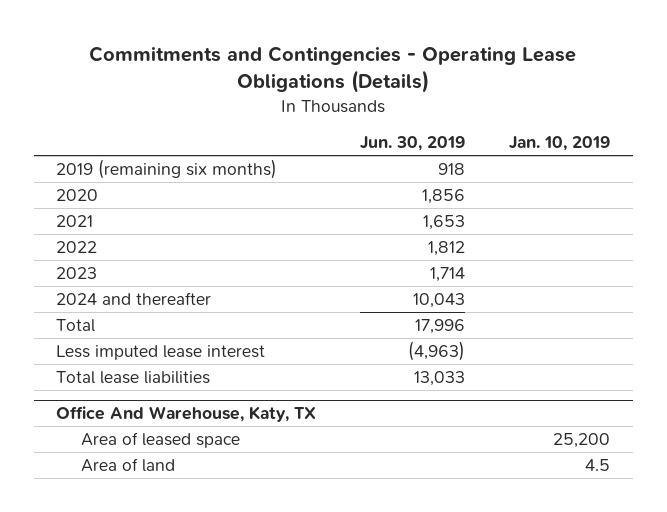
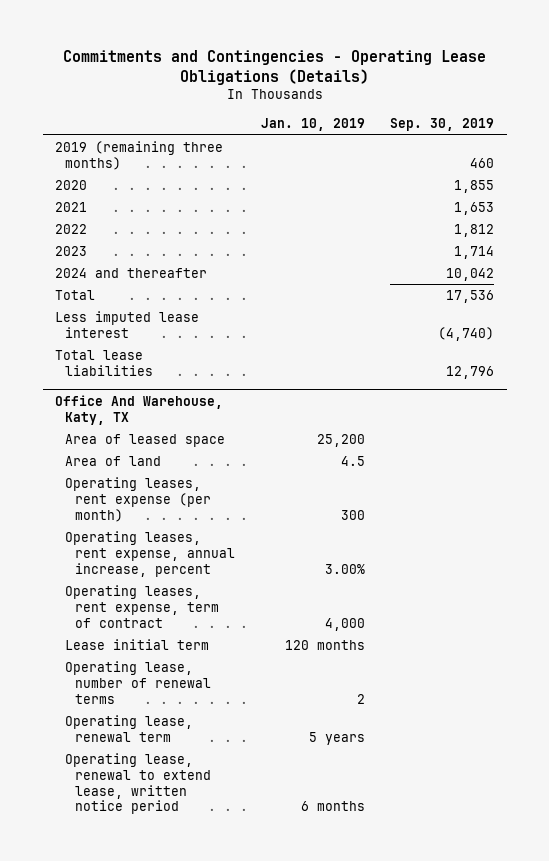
[360,136,466,152] Jun. 30, 2019 -> none
none -> [390,118,495,132] Sep. 30, 2019
[56,158,278,179] 2019 (remaining six months) -> [55,140,224,170] 2019 (remaining three months)
none -> [65,476,212,522] Operating leases, rent expense (per month)
none -> [65,530,236,577] Operating leases, rent expense, annual increase, percent
none -> [65,584,220,628] Operating leases, rent expense, term of contract
none -> [65,638,210,650] Lease initial term
none -> [65,660,212,704] Operating lease, number of renewal terms
none -> [65,714,194,742] Operating lease, renewal term
none -> [65,752,212,815] Operating lease, renewal to extend lease, written notice period

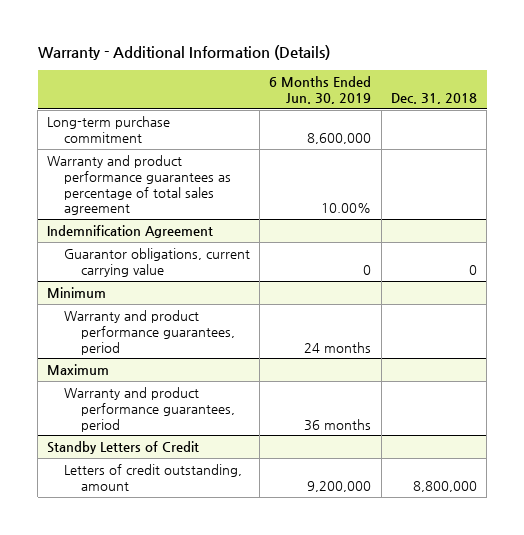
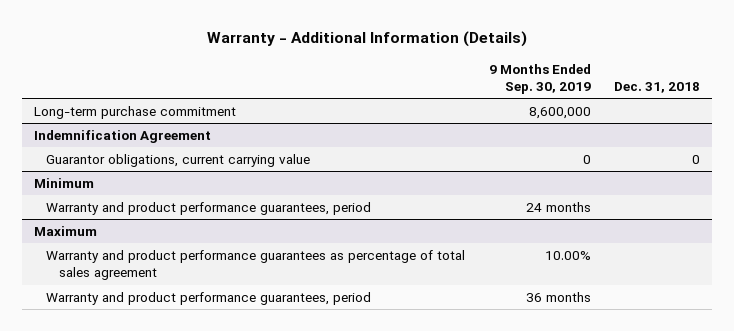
[269,75,372,104] 6 Months Ended Jun. 30, 2019 -> none
none -> [488,63,591,95] 9 Months Ended Sep. 30, 2019
[47,154,231,216] Warranty and product performance guarantees as percentage of total sales agreement -> none
none -> [46,250,466,281] Warranty and product performance guarantees as percentage of total sales agreement
[47,440,200,454] Standby Letters of Credit -> none
[63,463,242,491] Letters of credit outstanding, amount -> none

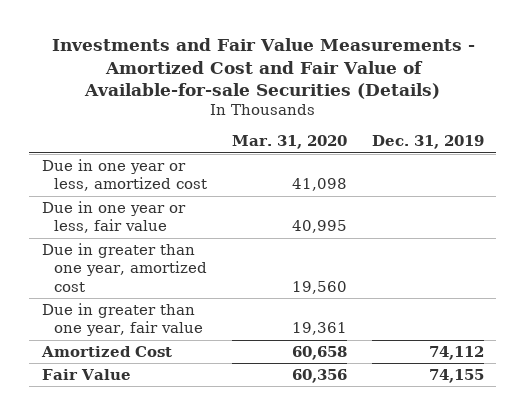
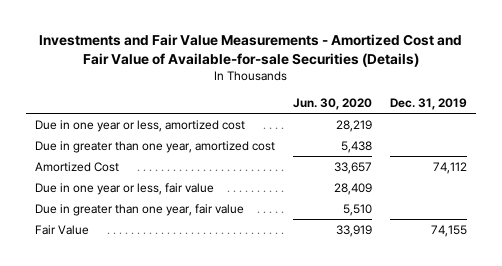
[231,135,347,150] Mar. 31, 2020 -> none
none -> [292,98,372,111] Jun. 30, 2020
[41,200,186,234] Due in one year or less, fair value -> [34,182,214,195] Due in one year or less, fair value
[41,302,203,337] Due in greater than one year, fair value -> [34,203,244,216] Due in greater than one year, fair value

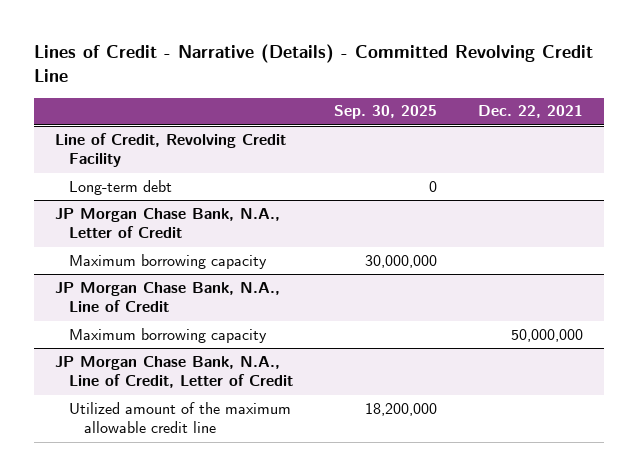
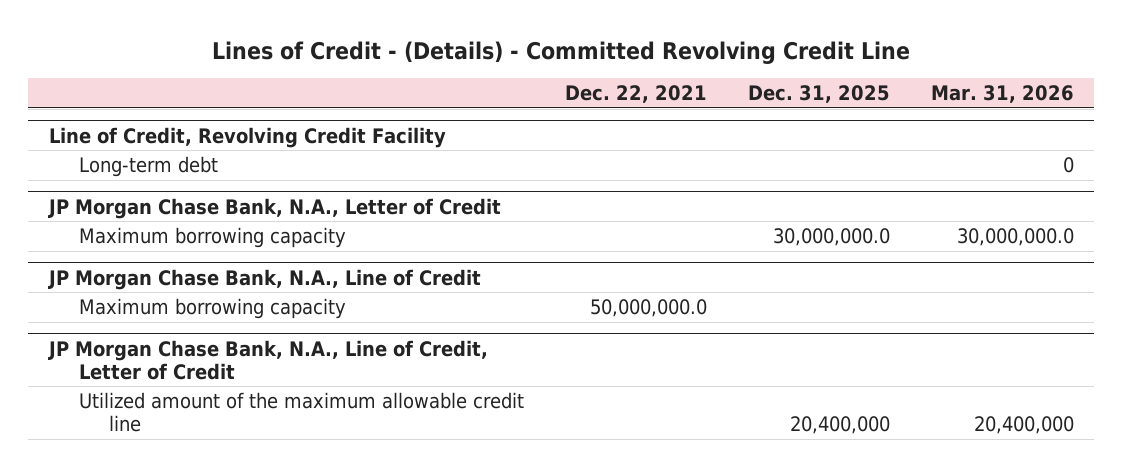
[34,44,594,83] Lines of Credit - Narrative (Details) - Committed Revolving Credit Line -> [212,40,911,64] Lines of Credit - (Details) - Committed Revolving Credit Line
[334,105,438,120] Sep. 30, 2025 -> none
none -> [747,85,890,104] Dec. 31, 2025
none -> [930,85,1074,104] Mar. 31, 2026
[511,328,584,342] 50,000,000 -> [589,299,707,318] 50,000,000.0

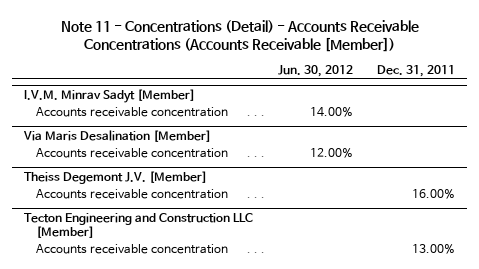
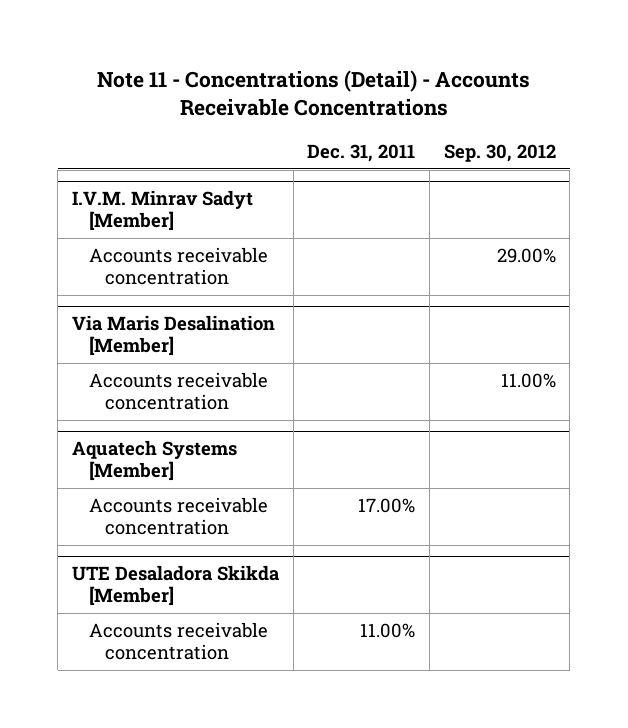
[60,19,419,53] Note 11 - Concentrations (Detail) - Accounts Receivable Concentrations (Accounts Receivable [Member]) -> [96,69,530,117] Note 11 - Concentrations (Detail) - Accounts Receivable Concentrations
[277,65,353,78] Jun. 30, 2012 -> none
none -> [443,143,556,162] Sep. 30, 2012
[24,170,208,184] Theiss Degemont J.V. [Member] -> none
[36,188,229,199] Accounts receivable concentration -> none
[24,212,254,238] Tecton Engineering and Construction LLC [Member] -> none
[36,243,229,254] Accounts receivable concentration -> none
none -> [72,440,238,482] Aquatech Systems [Member]
none -> [88,497,268,536] Accounts receivable concentration
none -> [72,565,281,607] UTE Desaladora Skikda [Member]
none -> [88,622,268,661] Accounts receivable concentration

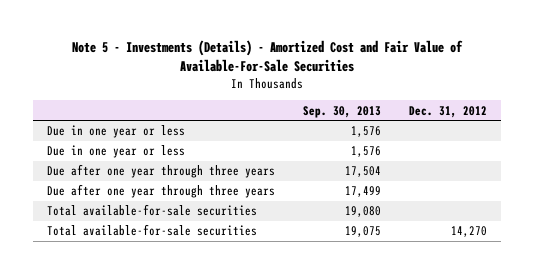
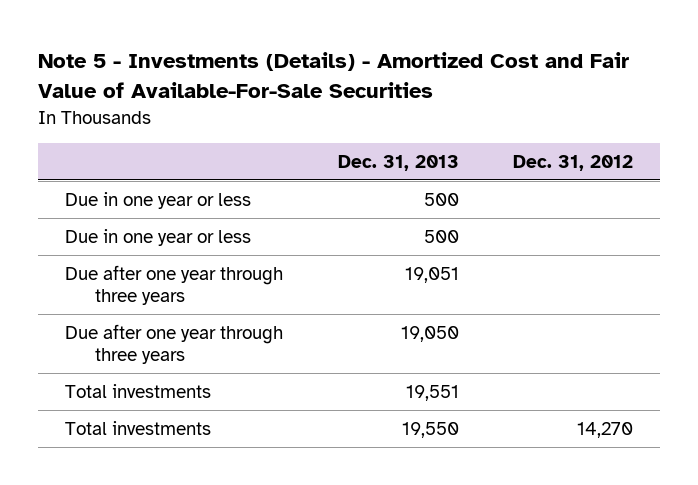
[303,105,382,118] Sep. 30, 2013 -> none
none -> [337,154,459,171] Dec. 31, 2013
[46,204,257,217] Total available-for-sale securities -> [65,383,212,398] Total investments
[46,224,257,237] Total available-for-sale securities -> [65,420,212,435] Total investments

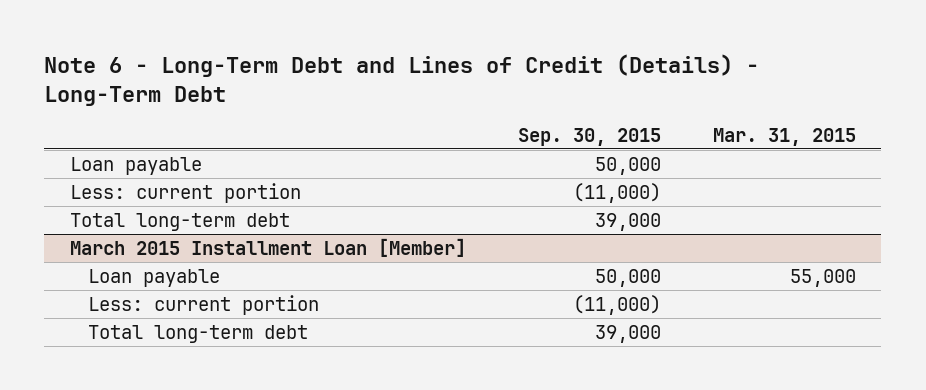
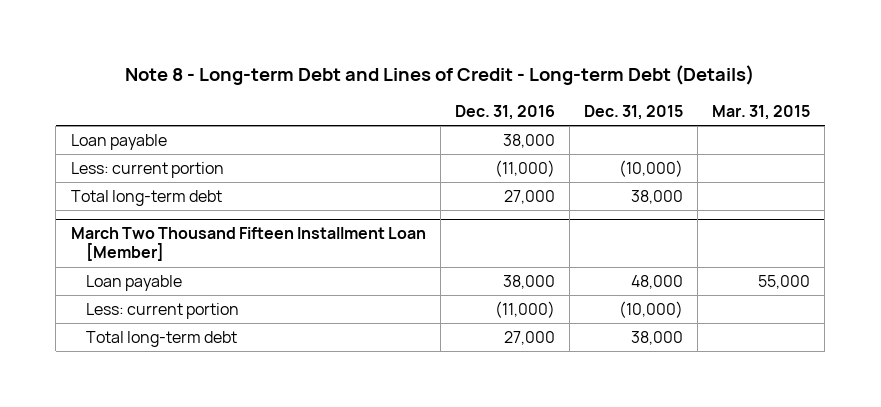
[44,54,760,107] Note 6 - Long-Term Debt and Lines of Credit (Details) - Long-Term Debt -> [125,64,755,85] Note 8 - Long-term Debt and Lines of Credit - Long-term Debt (Details)
[517,127,661,146] Sep. 30, 2015 -> none
none -> [454,104,555,120] Dec. 31, 2016
none -> [584,104,684,120] Dec. 31, 2015
[69,237,466,257] March 2015 Installment Loan [Member] -> [70,227,426,262] March Two Thousand Fifteen Installment Loan [Member]

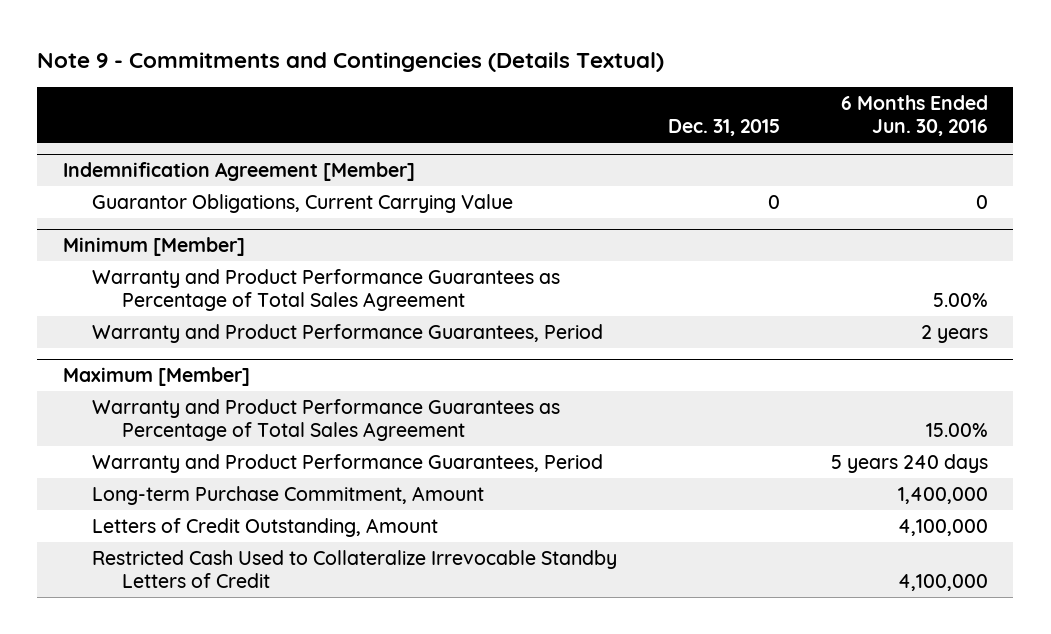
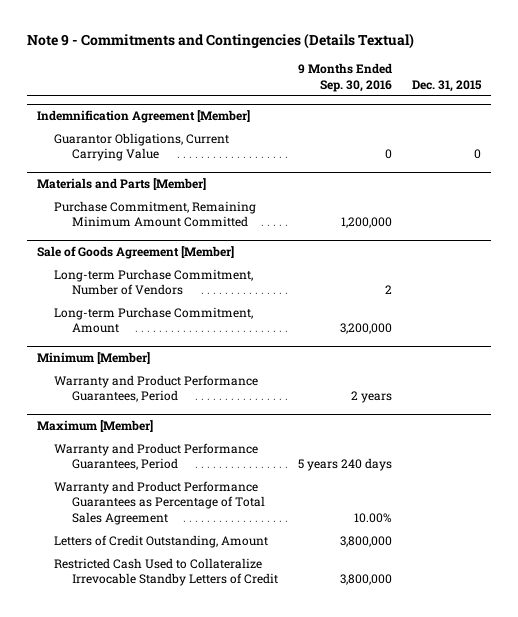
[840,95,988,137] 6 Months Ended Jun. 30, 2016 -> none
none -> [297,63,392,92] 9 Months Ended Sep. 30, 2016
none -> [36,178,206,191] Materials and Parts [Member]
none -> [54,200,257,228] Purchase Commitment, Remaining Minimum Amount Committed
none -> [36,246,234,260] Sale of Goods Agreement [Member]
none -> [54,268,254,296] Long-term Purchase Commitment, Number of Vendors
none -> [54,306,254,334] Long-term Purchase Commitment, Amount
[92,268,561,311] Warranty and Product Performance Guarantees as Percentage of Total Sales Agreement -> none
[92,485,485,505] Long-term Purchase Commitment, Amount -> none
[92,398,561,441] Warranty and Product Performance Guarantees as Percentage of Total Sales Agreement -> [54,480,266,525] Warranty and Product Performance Guarantees as Percentage of Total Sales Agreement

